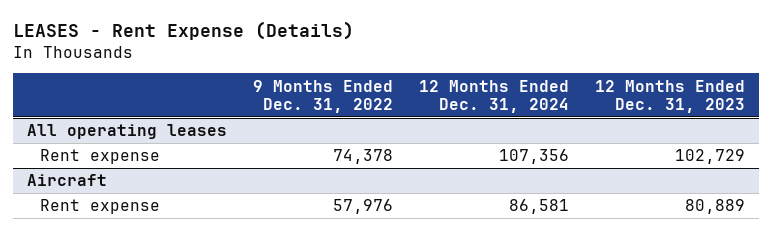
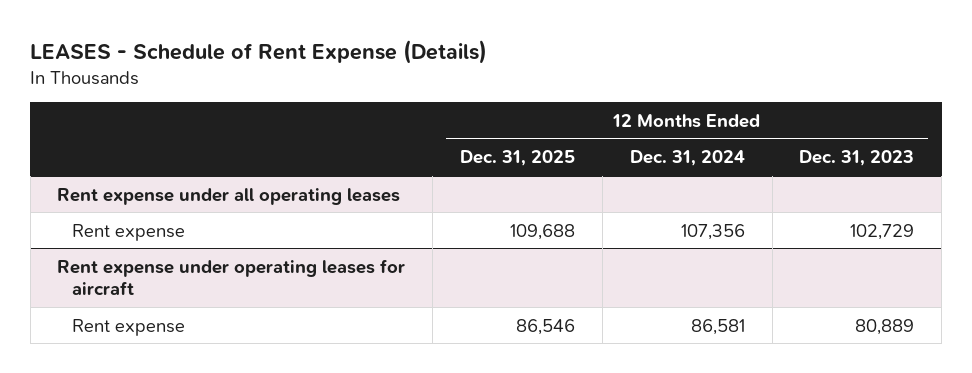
[13,21,355,41] LEASES - Rent Expense (Details) -> [30,39,488,64] LEASES - Schedule of Rent Expense (Details)
[252,79,393,113] 9 Months Ended Dec. 31, 2022 -> none
none -> [460,150,576,167] Dec. 31, 2025
[26,124,227,140] All operating leases -> [57,187,401,205] Rent expense under all operating leases
[26,174,107,187] Aircraft -> [57,258,406,296] Rent expense under operating leases for aircraft

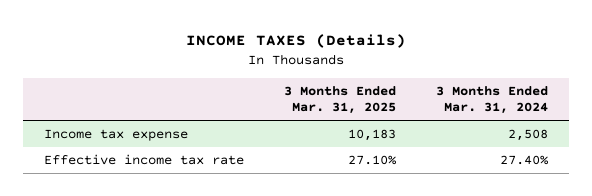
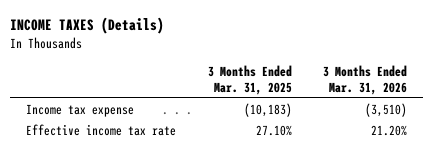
[436,85,549,115] 3 Months Ended Mar. 31, 2024 -> none
none -> [322,64,407,95] 3 Months Ended Mar. 31, 2026
[347,129,396,142] 10,183 -> [243,102,292,117] (10,183)

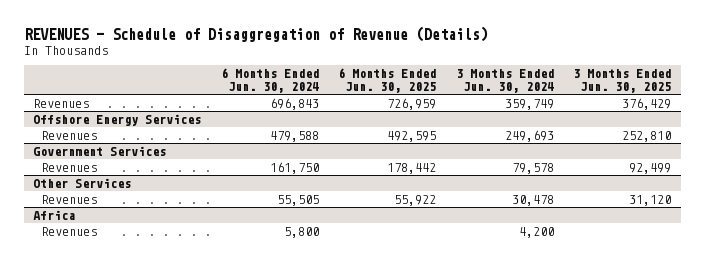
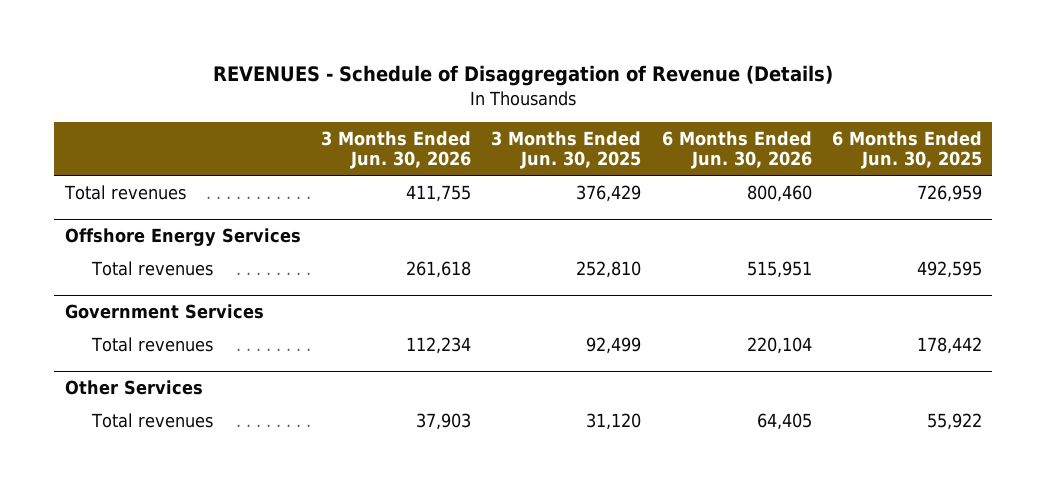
[220,68,319,94] 6 Months Ended Jun. 30, 2024 -> none
[455,69,554,94] 3 Months Ended Jun. 30, 2024 -> none
none -> [321,130,472,169] 3 Months Ended Jun. 30, 2026
none -> [661,130,812,169] 6 Months Ended Jun. 30, 2026
[33,98,90,108] Revenues -> [63,184,186,200] Total revenues
[41,130,98,140] Revenues -> [91,260,214,276] Total revenues
[41,162,98,172] Revenues -> [91,336,214,352] Total revenues
[33,209,76,220] Africa -> none
[41,226,98,236] Revenues -> none
[41,194,98,204] Revenues -> [91,412,214,428] Total revenues

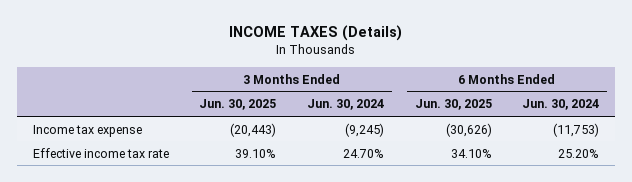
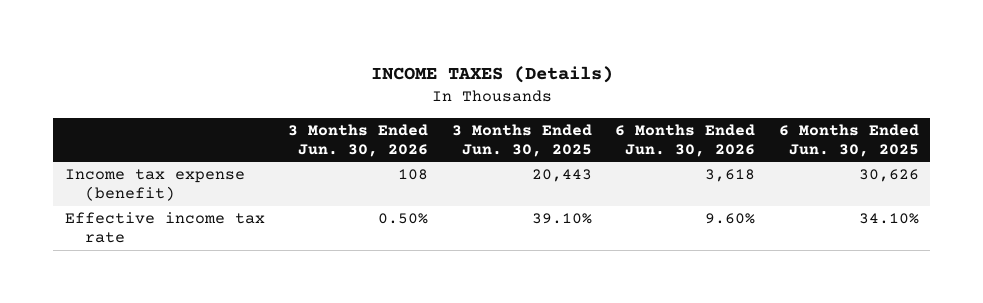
[307,99,385,111] Jun. 30, 2024 -> none
[522,99,600,111] Jun. 30, 2024 -> none
none -> [288,123,429,157] 3 Months Ended Jun. 30, 2026
none -> [615,123,756,157] 6 Months Ended Jun. 30, 2026
[32,124,142,137] Income tax expense -> [64,169,245,202] Income tax expense (benefit)
[230,122,277,137] (20,443) -> [531,169,592,183] 20,443
[445,122,492,137] (30,626) -> [858,169,919,183] 30,626

